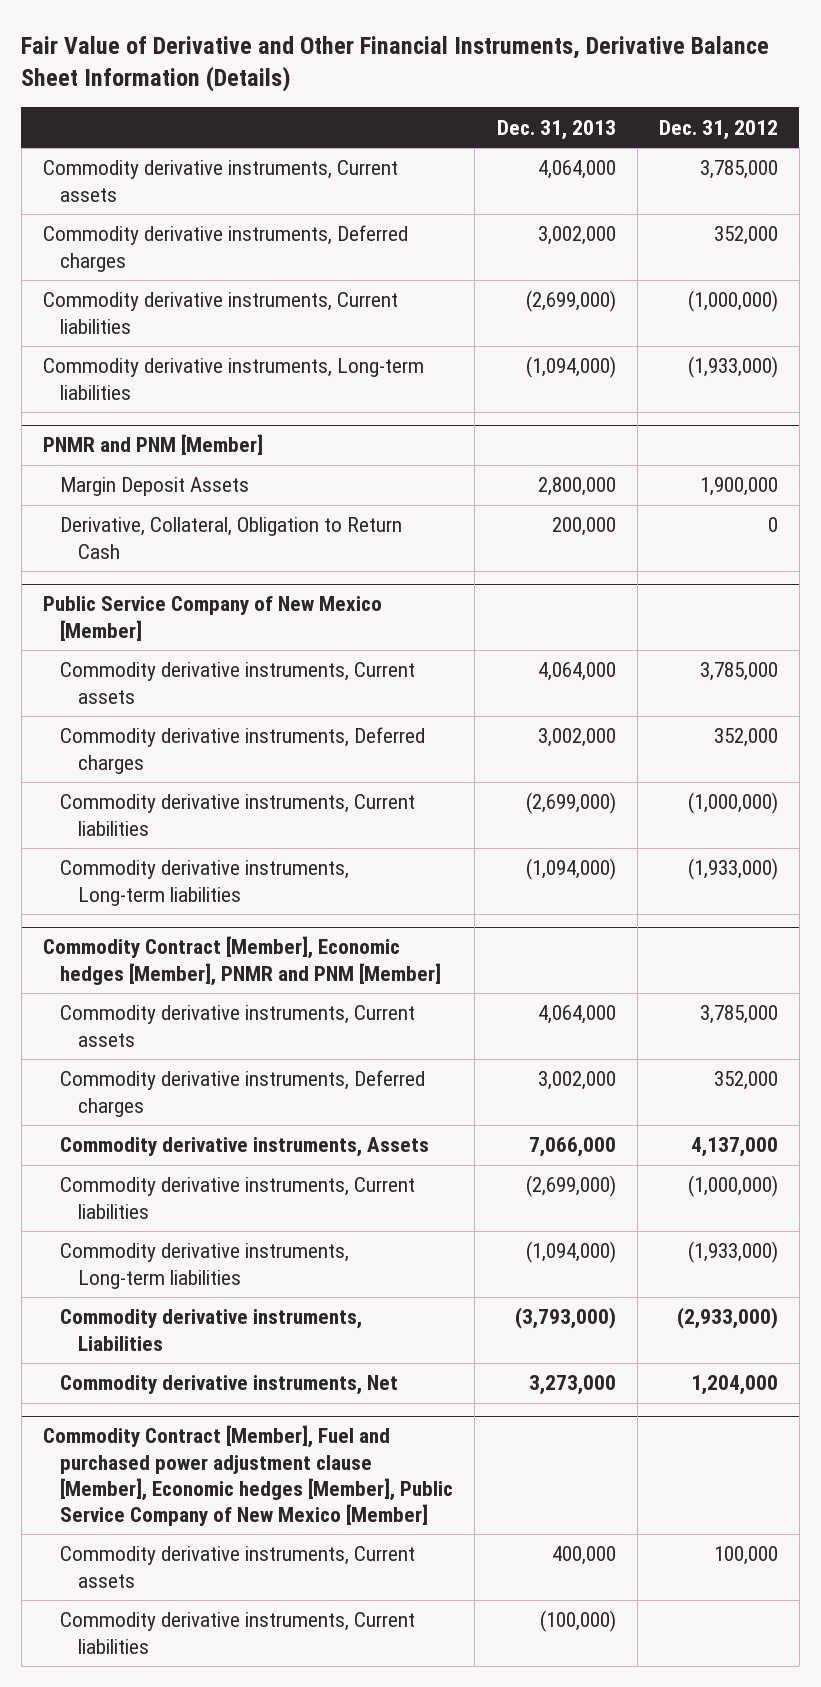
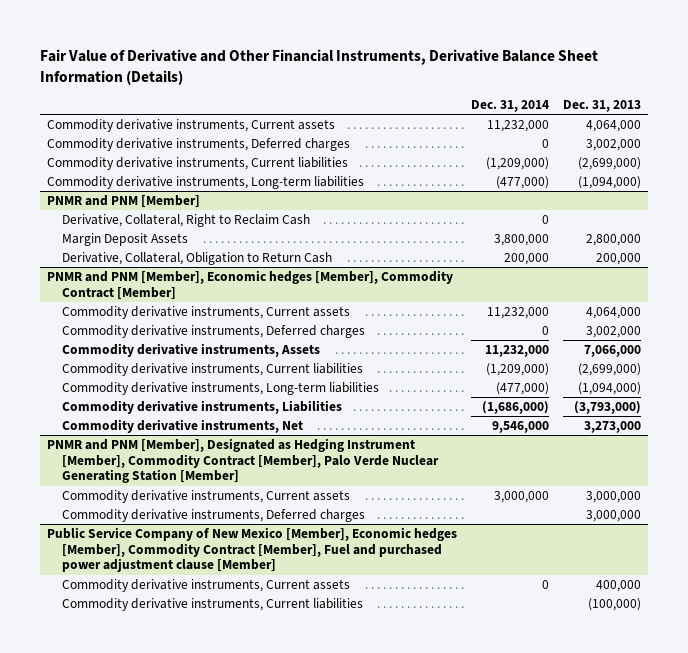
[658,119,778,140] Dec. 31, 2012 -> none
none -> [471,100,550,113] Dec. 31, 2014
none -> [61,213,310,227] Derivative, Collateral, Right to Reclaim Cash
[43,596,383,641] Public Service Company of New Mexico [Member] -> none
[60,662,416,704] Commodity derivative instruments, Current assets -> none
[60,727,426,774] Commodity derivative instruments, Deferred charges -> none
[60,794,416,836] Commodity derivative instruments, Current liabilities -> none
[60,860,350,906] Commodity derivative instruments, Long-term liabilities -> none
[43,936,442,986] Commodity Contract [Member], Economic hedges [Member], PNMR and PNM [Member] -> [47,269,454,300] PNMR and PNM [Member], Economic hedges [Member], Commodity Contract [Member]
none -> [47,437,439,484] PNMR and PNM [Member], Designated as Hedging Instrument [Member], Commodity Contract [Member], Palo Verde Nuclear Generating Station [Member]
none -> [61,489,350,503] Commodity derivative instruments, Current assets
none -> [61,508,365,522] Commodity derivative instruments, Deferred charges
[43,1425,454,1526] Commodity Contract [Member], Fuel and purchased power adjustment clause [Member], Economic hedges [Member], Public Service Company of New Mexico [Member] -> [47,526,458,573] Public Service Company of New Mexico [Member], Economic hedges [Member], Commodity Contract [Member], Fuel and purchased power adjustment clause [Member]

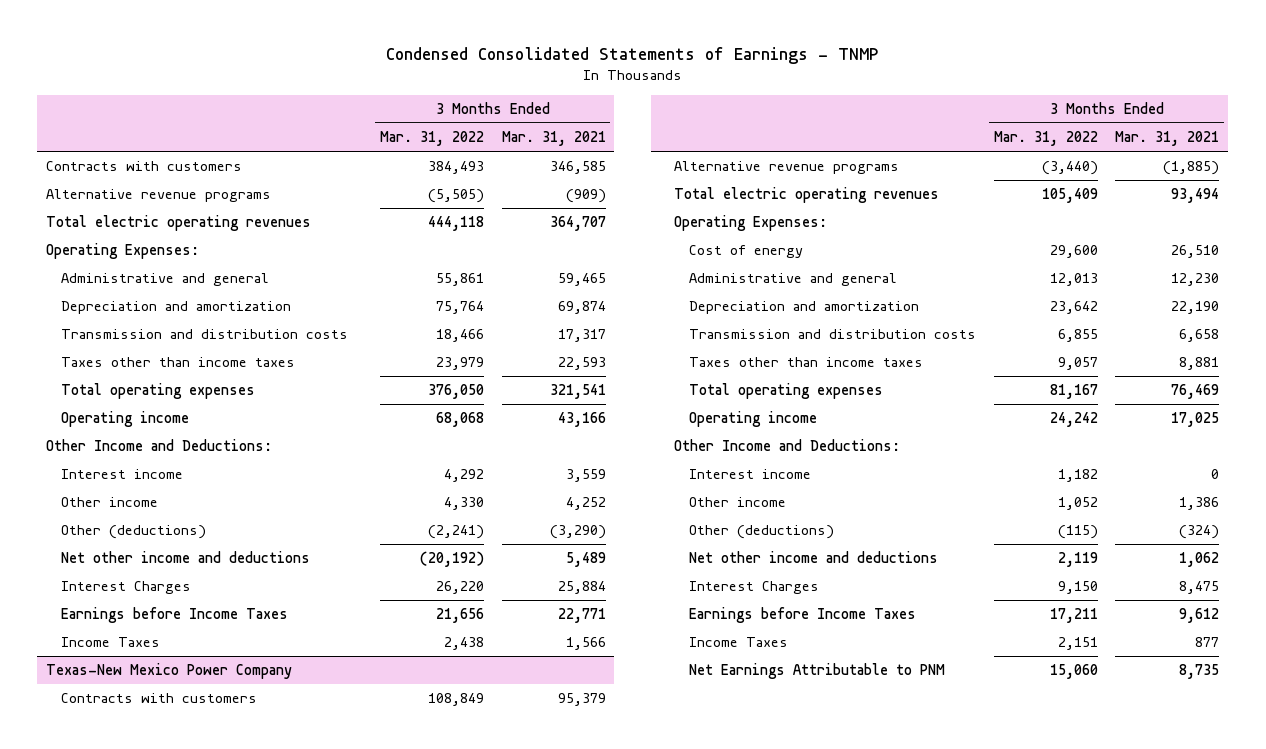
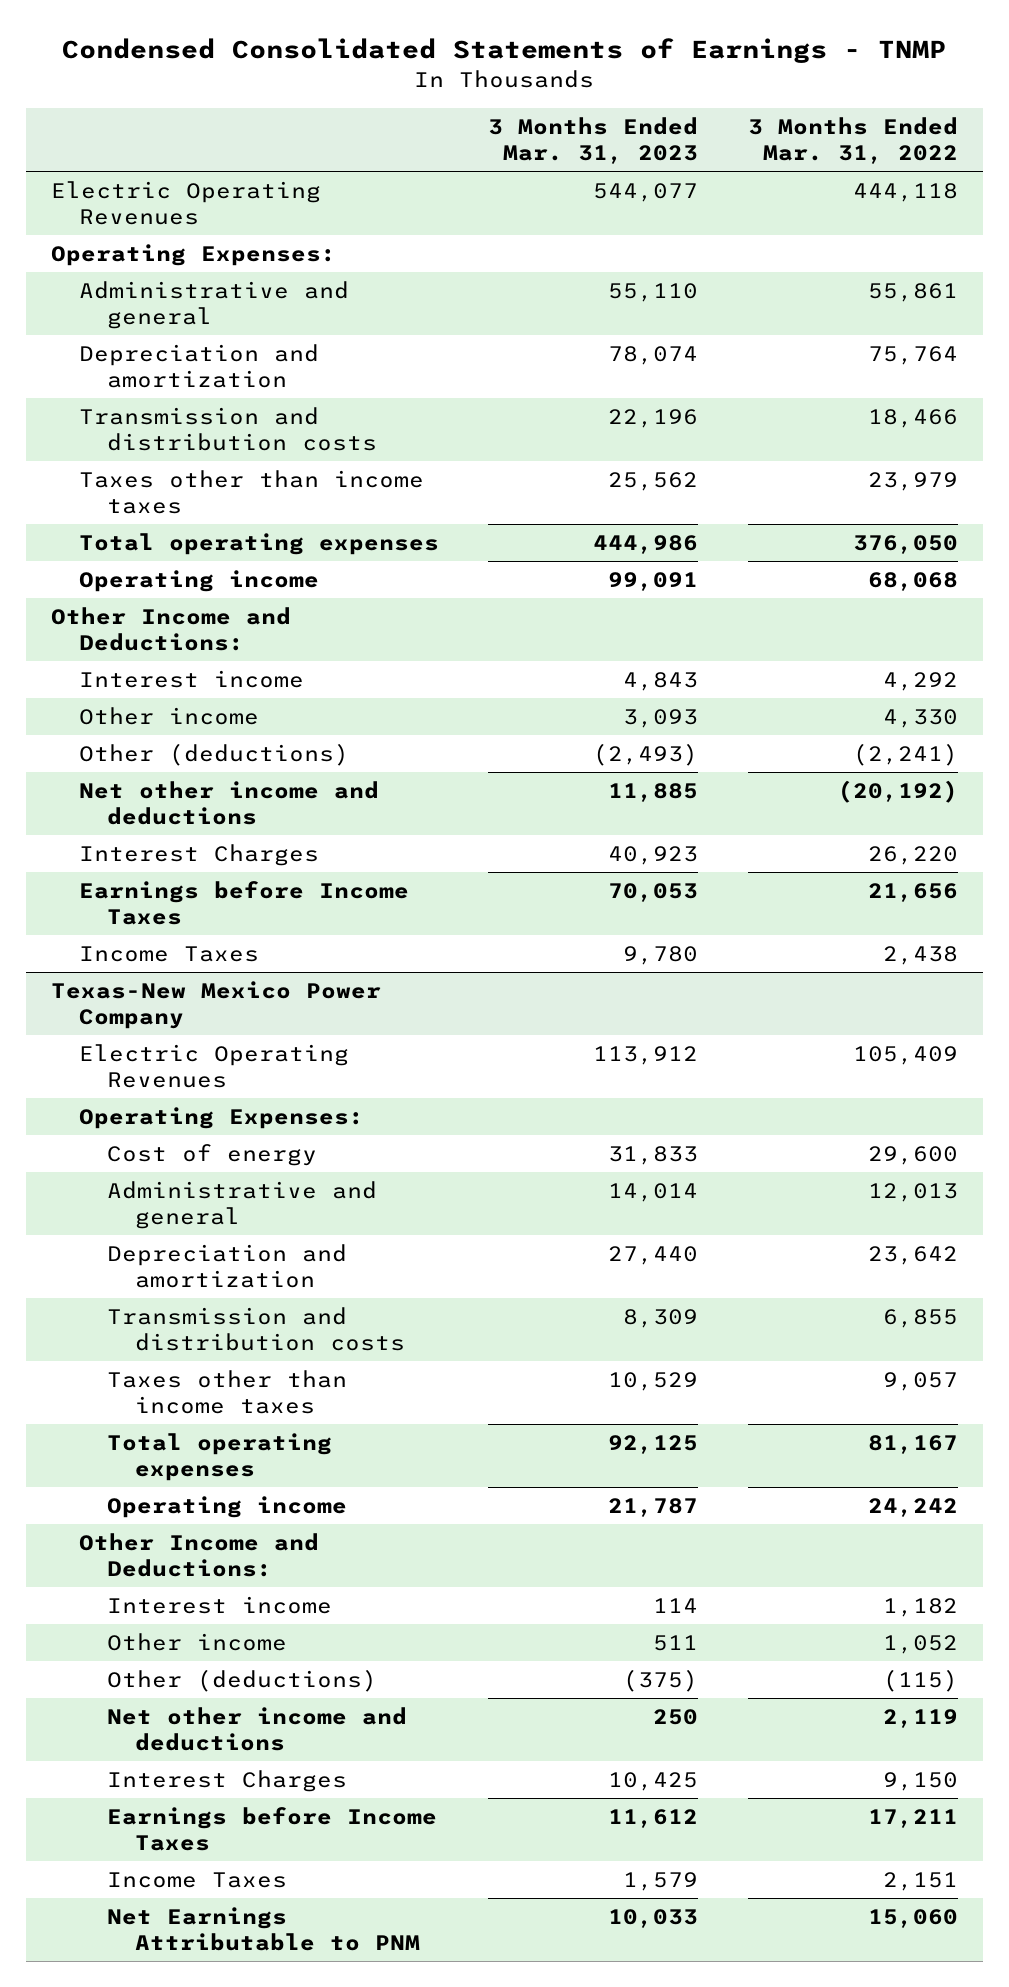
[501,131,606,147] Mar. 31, 2021 -> none
none -> [488,117,699,164] 3 Months Ended Mar. 31, 2023
[46,161,243,172] Contracts with customers -> none
[46,189,272,203] Alternative revenue programs -> none
[46,215,312,232] Total electric operating revenues -> [50,181,321,225] Electric Operating Revenues
[60,693,257,704] Contracts with customers -> none
[674,161,900,175] Alternative revenue programs -> none
[674,187,940,204] Total electric operating revenues -> [78,1044,349,1088] Electric Operating Revenues

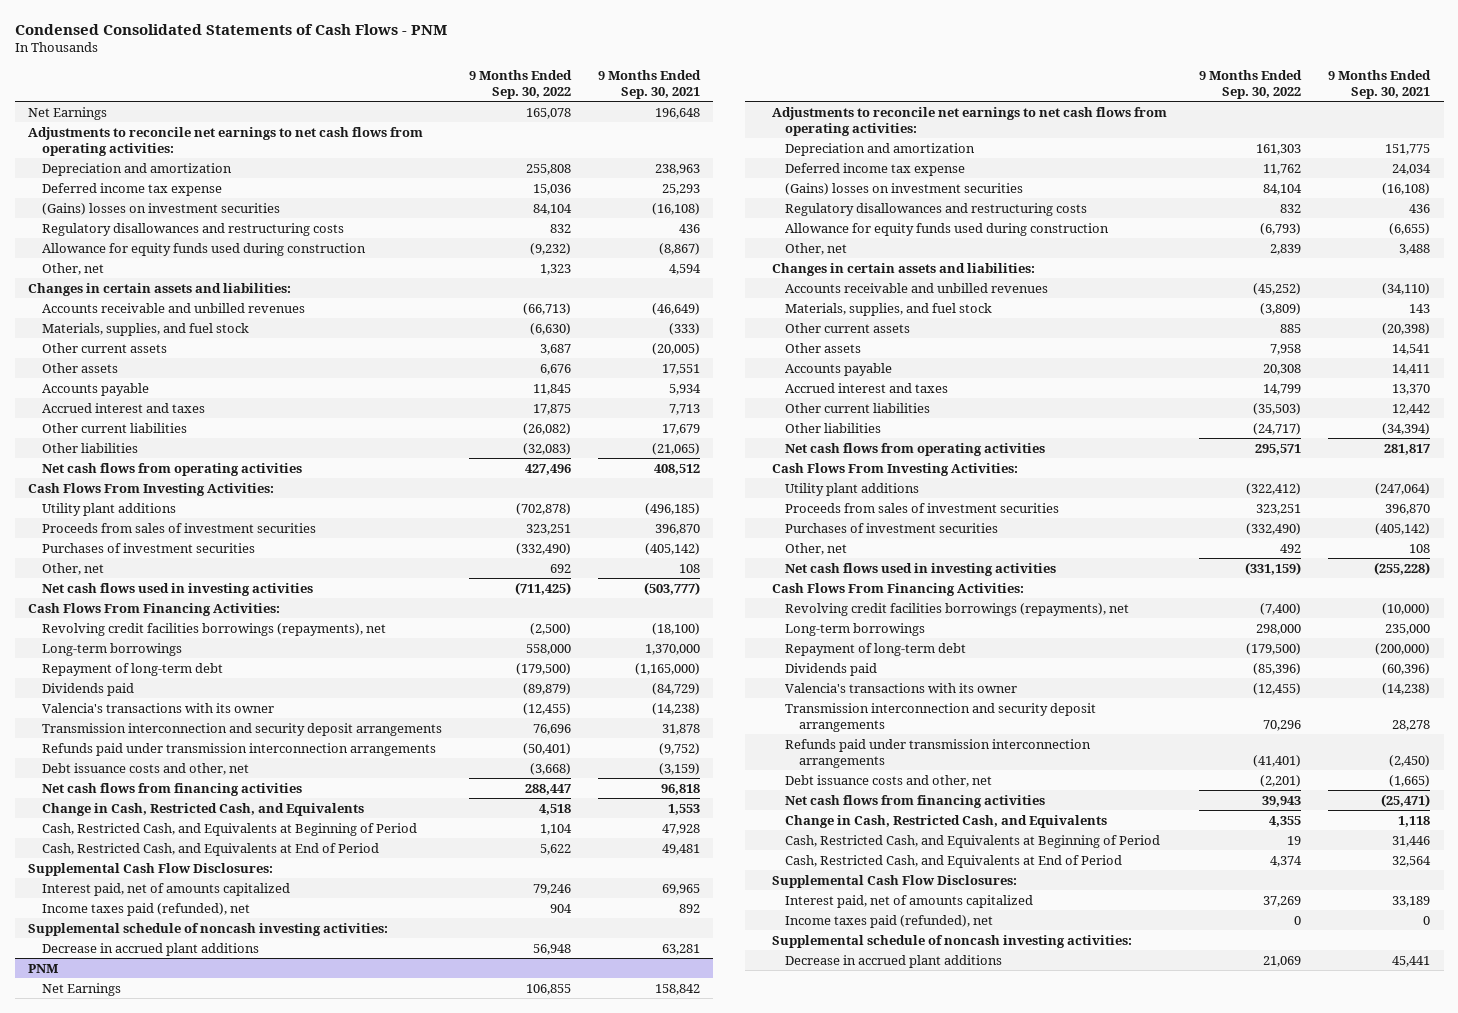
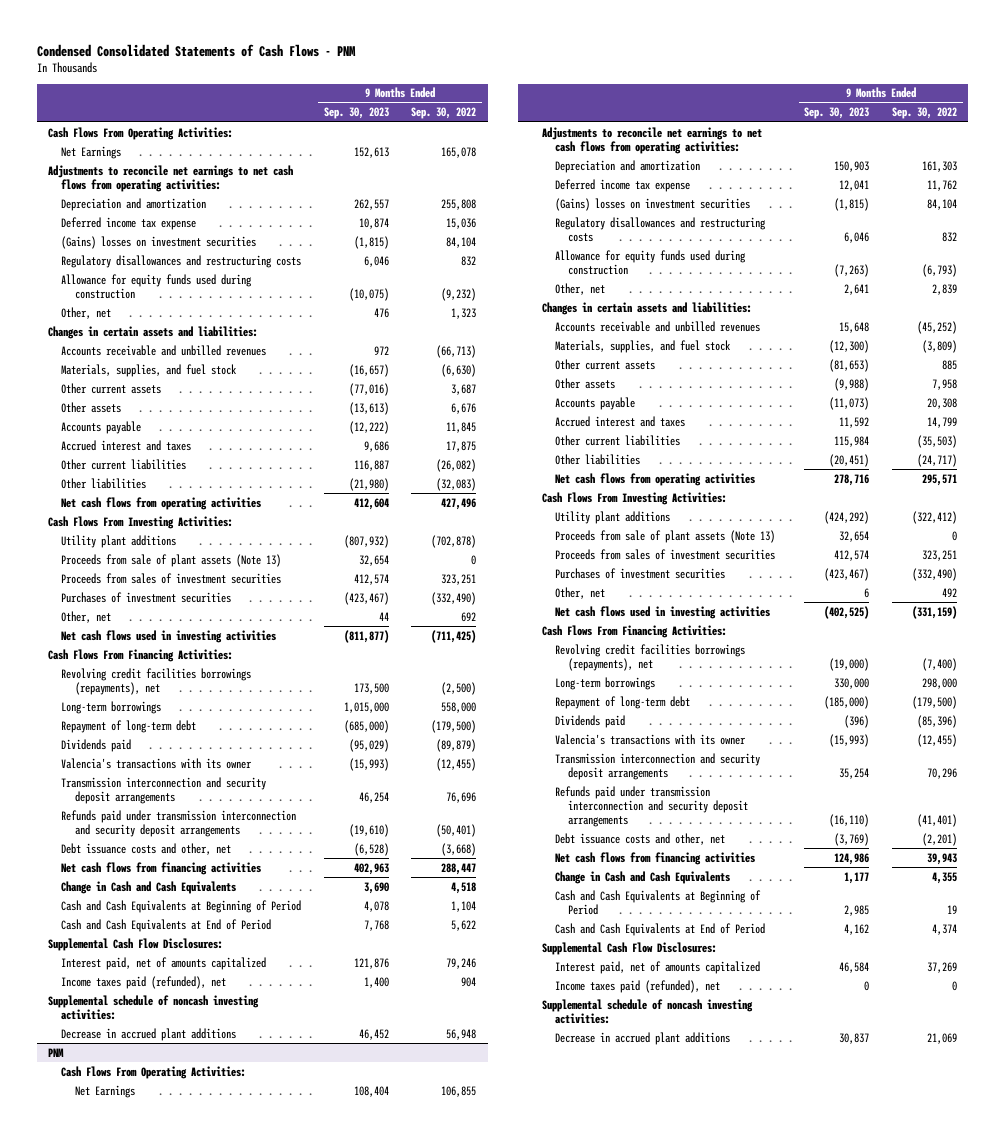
[597,69,701,99] 9 Months Ended Sep. 30, 2021 -> none
none -> [323,107,389,120] Sep. 30, 2023
none -> [48,126,234,140] Cash Flows From Operating Activities:
none -> [61,553,282,567] Proceeds from sale of plant assets (Note 13)
[41,742,436,756] Refunds paid under transmission interconnection arrangements -> [61,809,297,837] Refunds paid under transmission interconnection and security deposit arrangements
[41,802,364,816] Change in Cash, Restricted Cash, and Equivalents -> [61,880,237,894] Change in Cash and Cash Equivalents
[41,822,417,836] Cash, Restricted Cash, and Equivalents at Beginning of Period -> [61,899,302,913] Cash and Cash Equivalents at Beginning of Period
[41,842,379,856] Cash, Restricted Cash, and Equivalents at End of Period -> [61,918,272,932] Cash and Cash Equivalents at End of Period
none -> [61,1065,247,1079] Cash Flows From Operating Activities:
none -> [555,529,776,543] Proceeds from sale of plant assets (Note 13)
[785,738,1092,768] Refunds paid under transmission interconnection arrangements -> [555,785,749,827] Refunds paid under transmission interconnection and security deposit arrangements
[785,814,1108,828] Change in Cash, Restricted Cash, and Equivalents -> [555,870,731,884] Change in Cash and Cash Equivalents
[785,834,1161,848] Cash, Restricted Cash, and Equivalents at Beginning of Period -> [555,889,762,915] Cash and Cash Equivalents at Beginning of Period
[785,854,1123,868] Cash, Restricted Cash, and Equivalents at End of Period -> [555,922,766,936] Cash and Cash Equivalents at End of Period

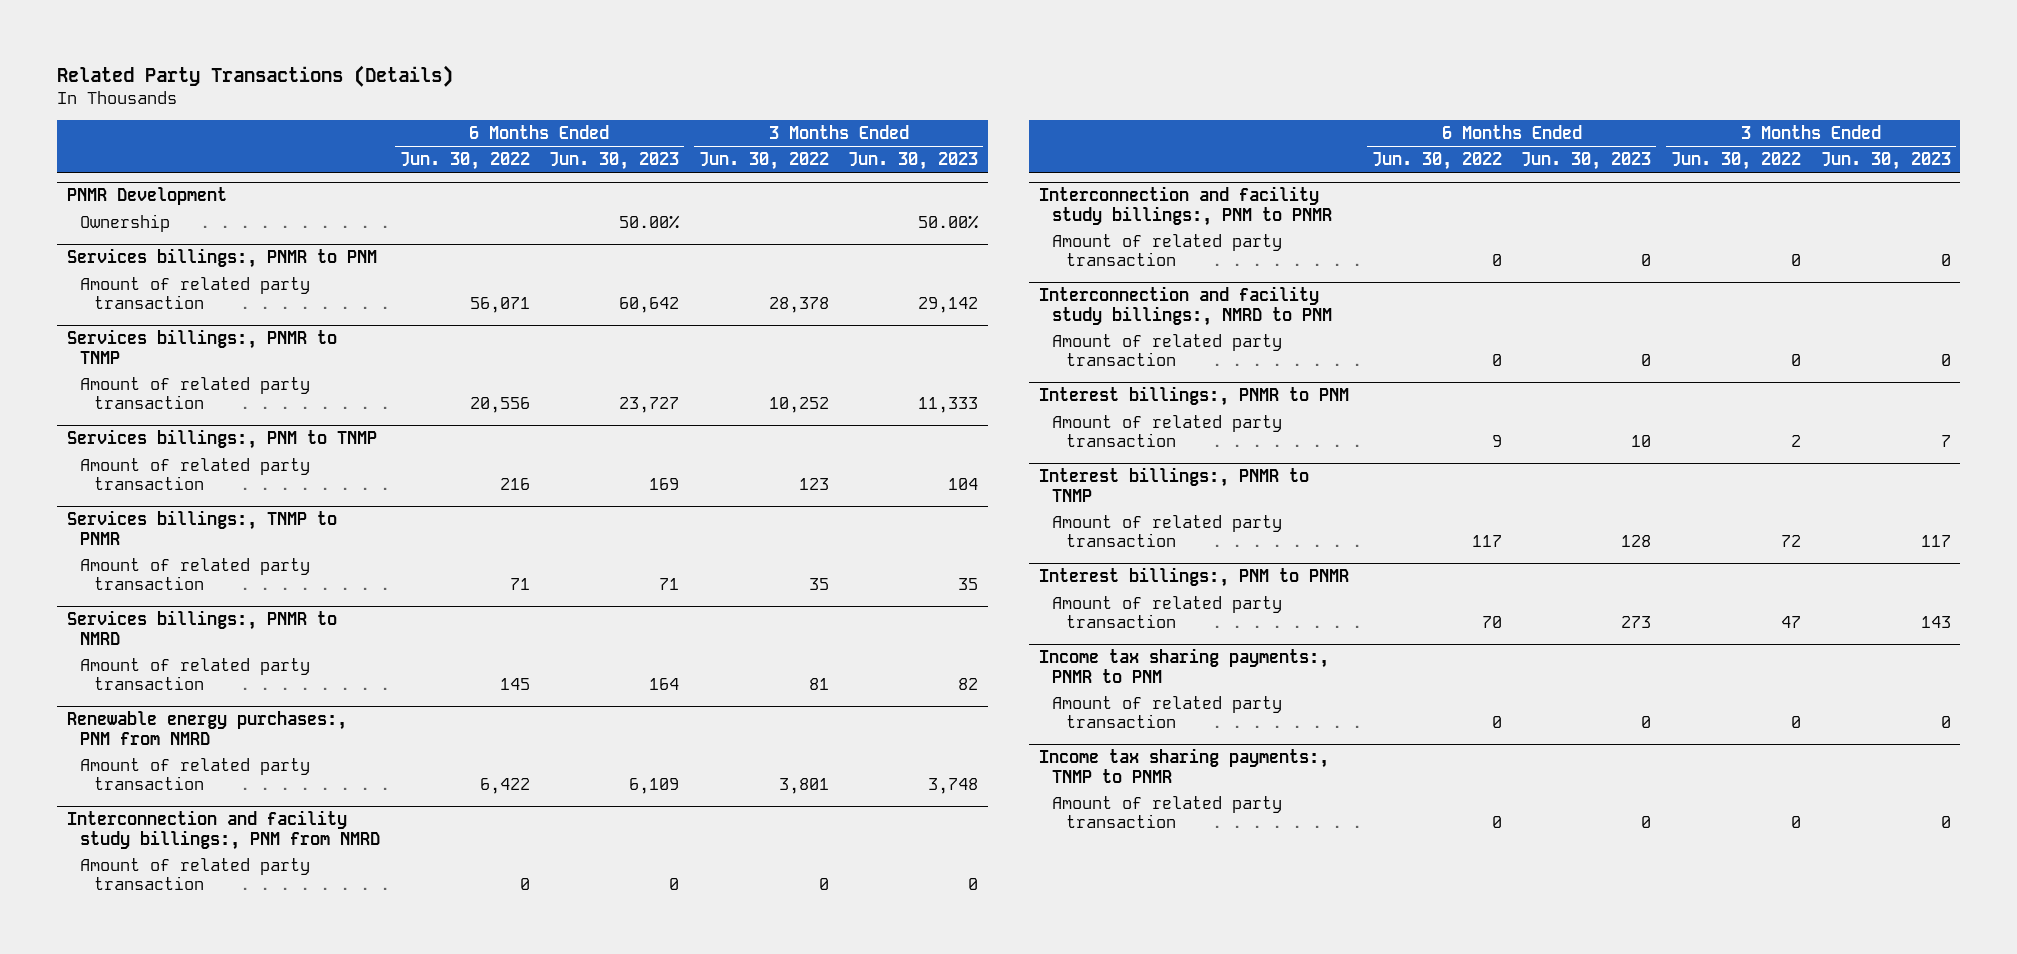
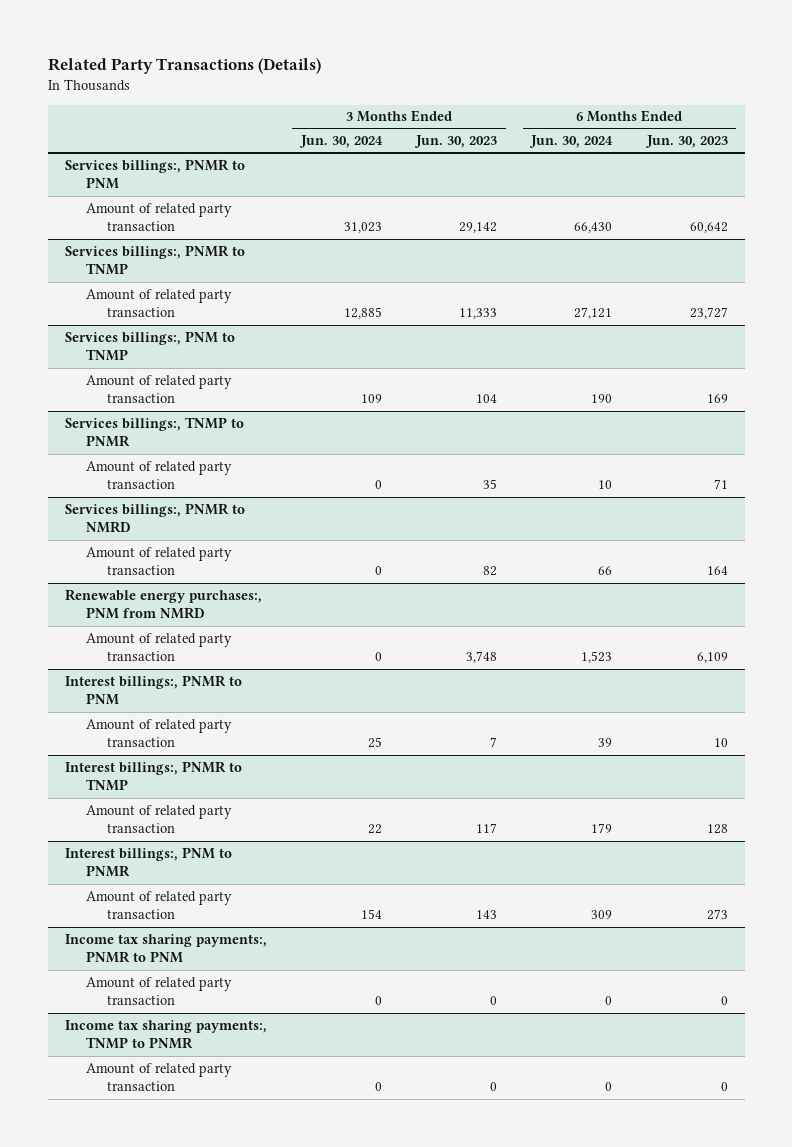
[399,152,530,171] Jun. 30, 2022 -> none
[698,152,829,171] Jun. 30, 2022 -> none
none -> [298,135,383,149] Jun. 30, 2024
none -> [529,135,614,149] Jun. 30, 2024
[66,187,227,206] PNMR Development -> none
[80,213,171,232] Ownership -> none
[66,810,381,850] Interconnection and facility study billings:, PNM from NMRD -> none
[80,857,311,891] Amount of related party transaction -> none
[1038,186,1333,226] Interconnection and facility study billings:, PNM to PNMR -> none
[1052,233,1283,267] Amount of related party transaction -> none
[1038,286,1333,326] Interconnection and facility study billings:, NMRD to PNM -> none
[1052,333,1283,367] Amount of related party transaction -> none

